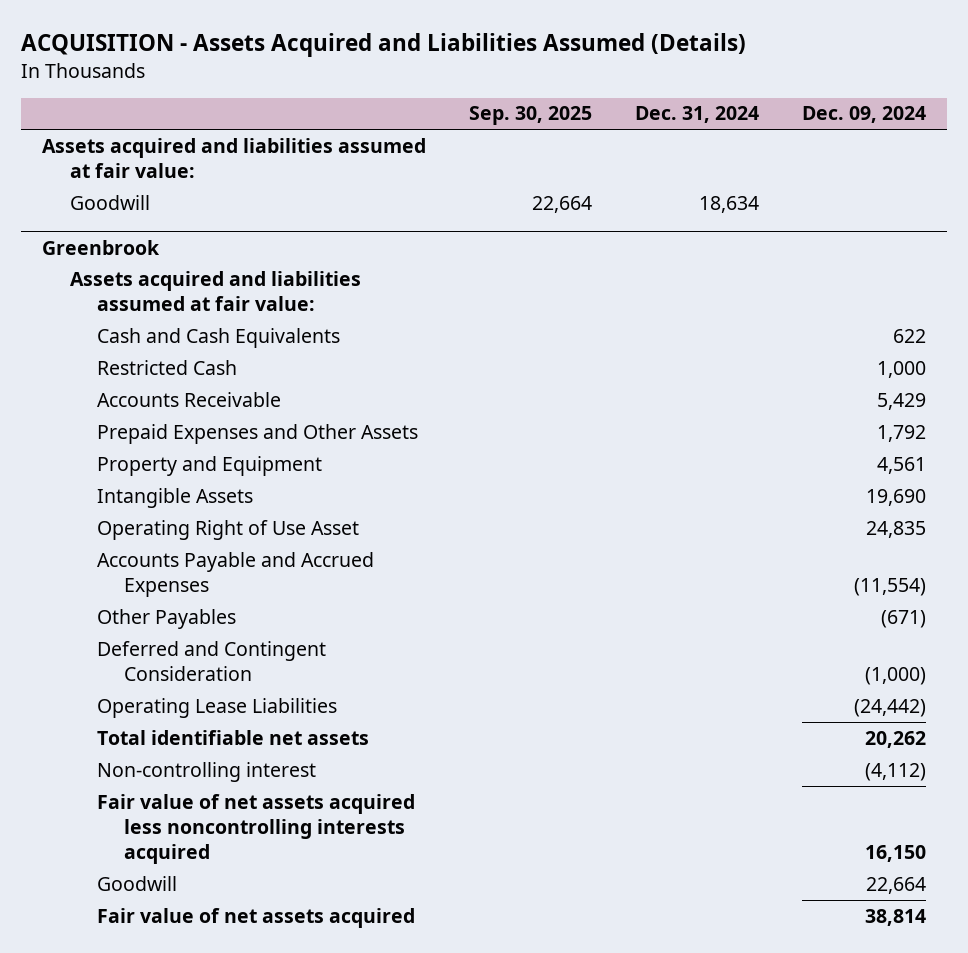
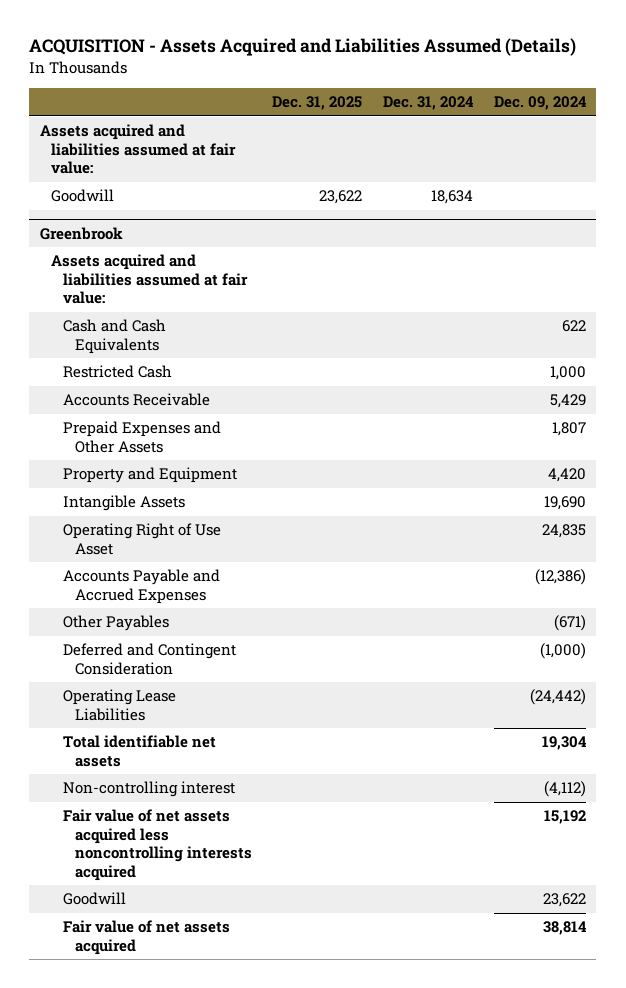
[469,106,593,126] Sep. 30, 2025 -> none
none -> [272,96,363,111] Dec. 31, 2025
[876,424,926,442] 1,792 -> [552,422,587,437] 1,807
[876,456,926,474] 4,561 -> [548,468,587,483] 4,420
[853,578,926,597] (11,554) -> [535,569,587,586] (12,386)
[864,730,926,748] 20,262 -> [542,736,588,751] 19,304
[864,845,926,863] 16,150 -> [544,810,587,825] 15,192
[865,876,926,894] 22,664 -> [543,893,587,908] 23,622

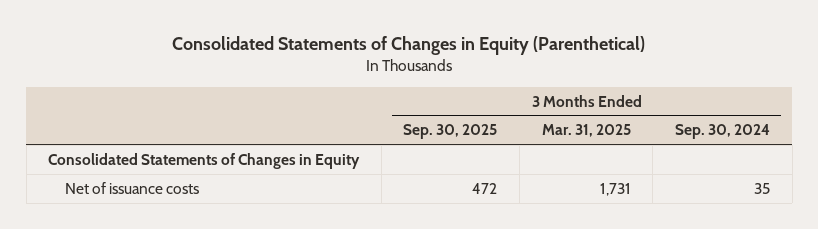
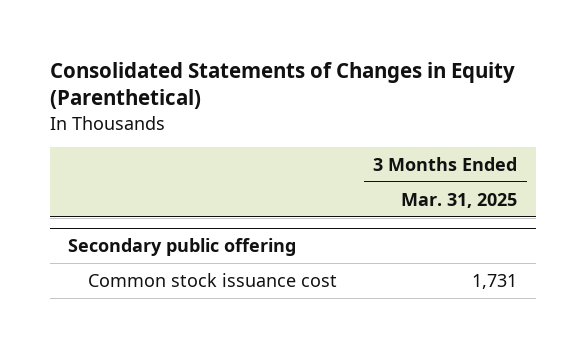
[403,124,498,140] Sep. 30, 2025 -> none
[674,124,770,140] Sep. 30, 2024 -> none
[48,152,361,169] Consolidated Statements of Changes in Equity -> none
none -> [68,238,297,257] Secondary public offering
[64,181,199,194] Net of issuance costs -> [88,272,338,287] Common stock issuance cost

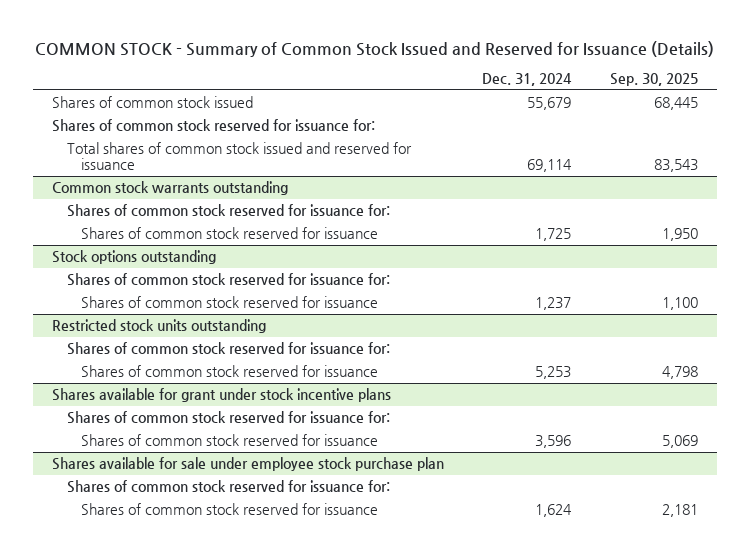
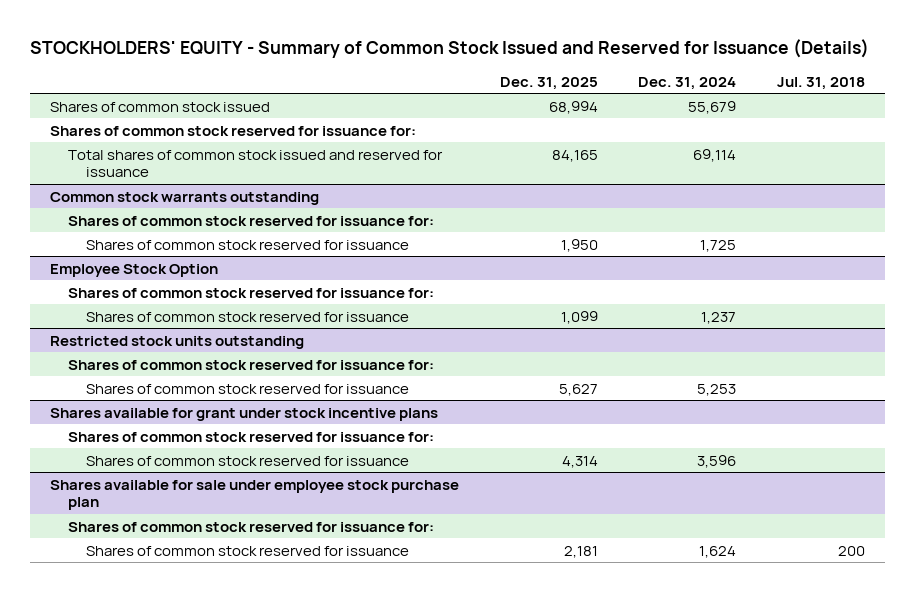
[34,40,714,57] COMMON STOCK - Summary of Common Stock Issued and Reserved for Issuance (Details) -> [30,38,870,58] STOCKHOLDERS' EQUITY - Summary of Common Stock Issued and Reserved for Issuance (Details)
[609,72,698,86] Sep. 30, 2025 -> none
none -> [499,76,598,90] Dec. 31, 2025
none -> [776,76,865,90] Jul. 31, 2018
[51,250,216,265] Stock options outstanding -> [50,263,219,277] Employee Stock Option

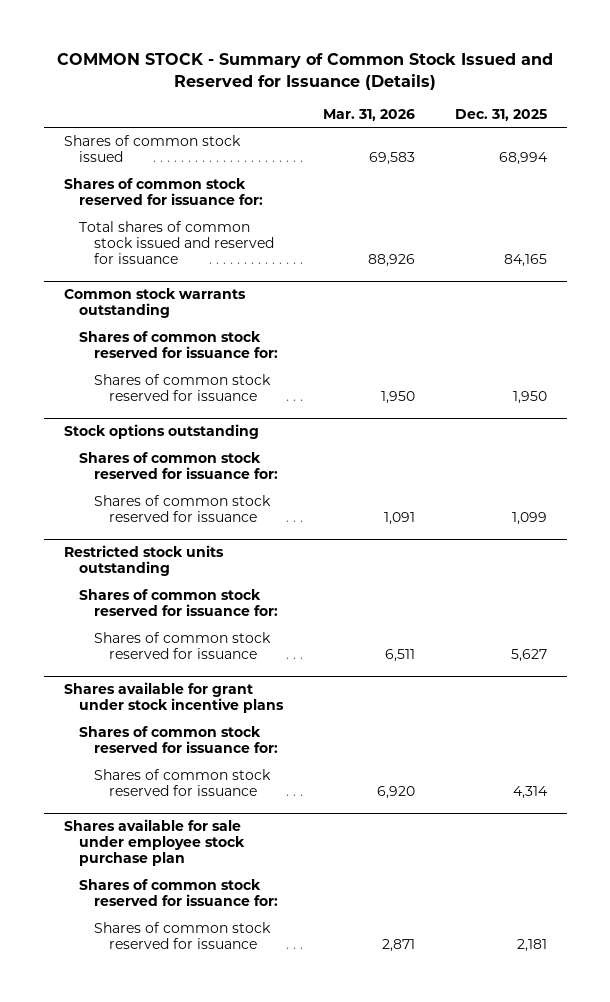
[30,38,870,58] STOCKHOLDERS' EQUITY - Summary of Common Stock Issued and Reserved for Issuance (Details) -> [57,53,554,90] COMMON STOCK - Summary of Common Stock Issued and Reserved for Issuance (Details)
[638,76,737,90] Dec. 31, 2024 -> none
[776,76,865,90] Jul. 31, 2018 -> none
none -> [322,108,415,121] Mar. 31, 2026
[50,263,219,277] Employee Stock Option -> [63,424,259,440] Stock options outstanding

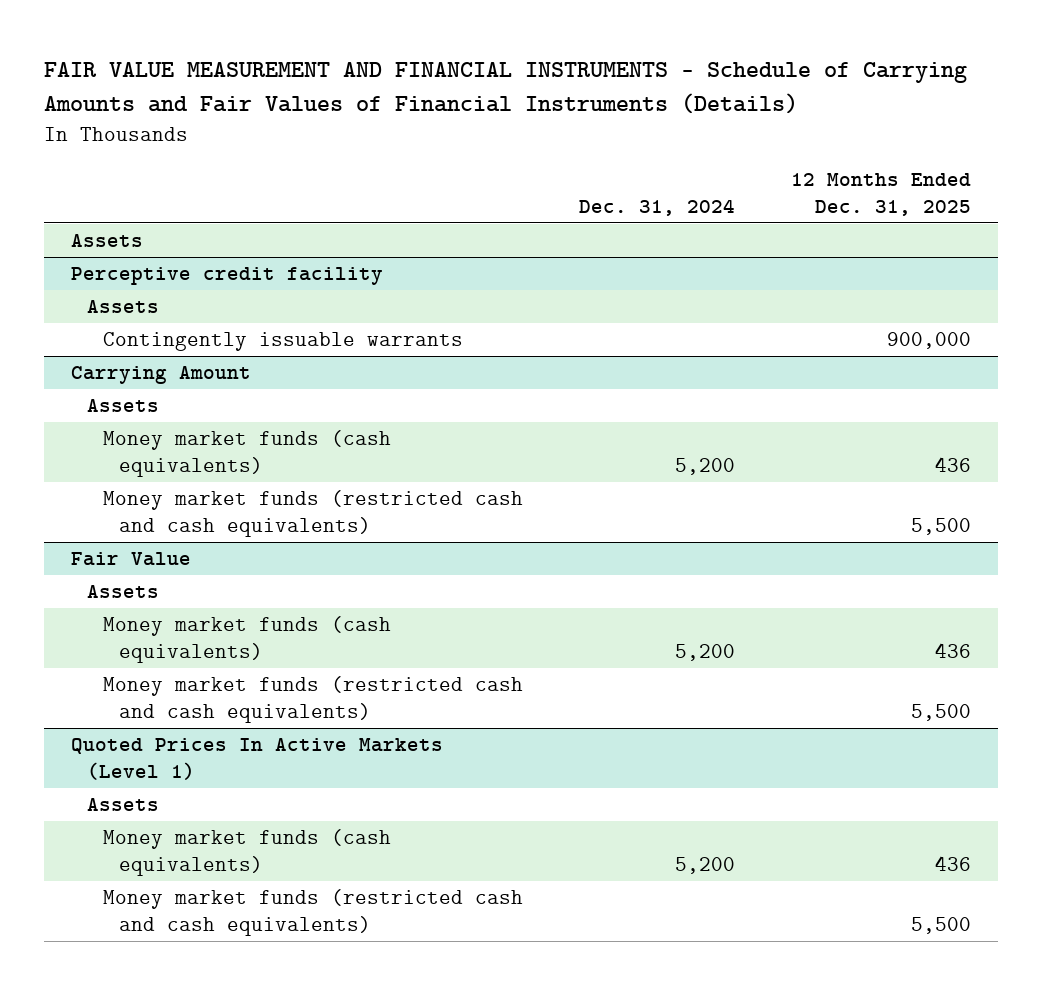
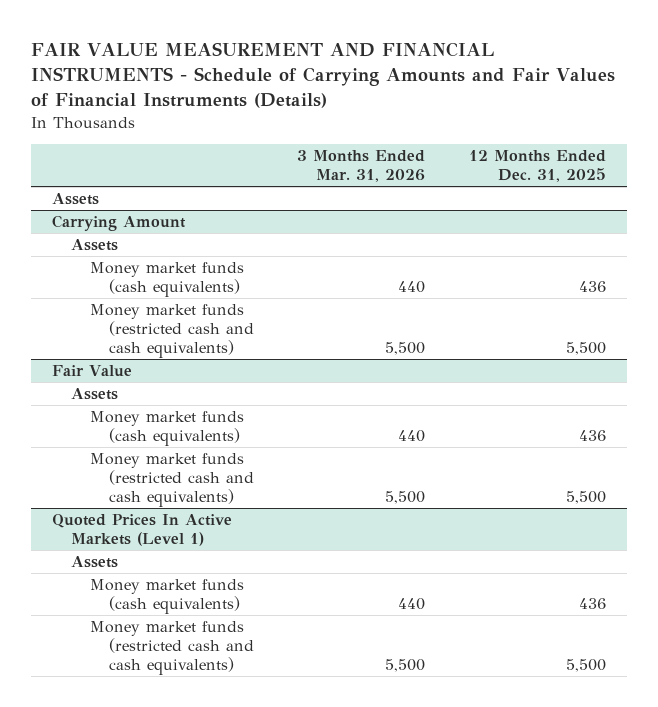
[578,198,735,216] Dec. 31, 2024 -> none
none -> [297,150,426,183] 3 Months Ended Mar. 31, 2026
[71,267,384,286] Perceptive credit facility -> none
[87,300,160,314] Assets -> none
[103,332,464,352] Contingently issuable warrants -> none

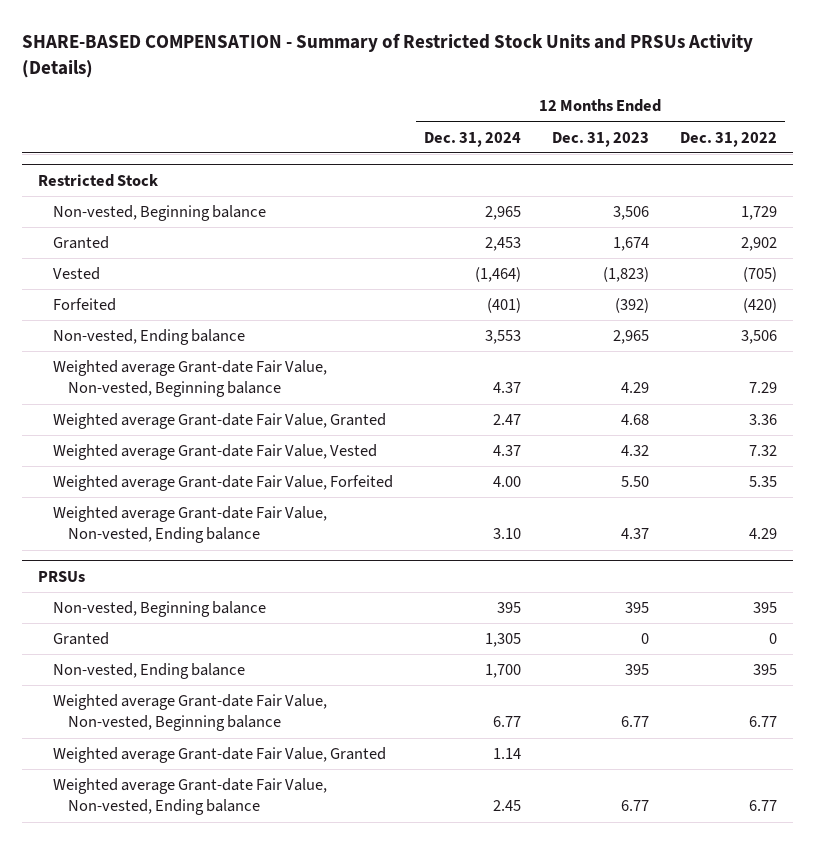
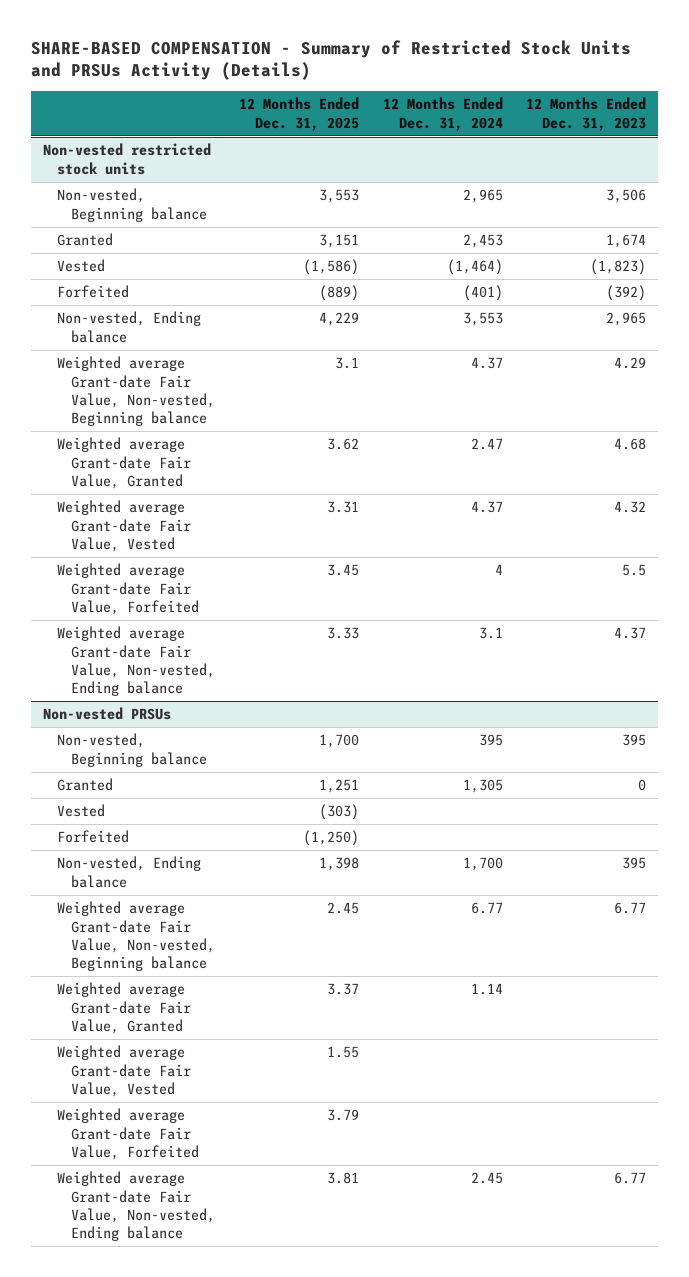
[680,131,778,147] Dec. 31, 2022 -> none
none -> [238,97,359,131] 12 Months Ended Dec. 31, 2025
[37,173,158,187] Restricted Stock -> none
none -> [42,143,211,175] Non-vested restricted stock units
[492,476,521,488] 4.00 -> [494,564,503,576] 4
[620,476,649,488] 5.50 -> [622,564,647,577] 5.5
[492,528,521,540] 3.10 -> [478,627,503,640] 3.1
[37,570,85,582] PRSUs -> [42,707,171,721] Non-vested PRSUs
none -> [56,804,105,818] Vested
none -> [56,830,129,844] Forfeited
none -> [56,1045,192,1097] Weighted average Grant-date Fair Value, Vested
none -> [56,1108,200,1160] Weighted average Grant-date Fair Value, Forfeited

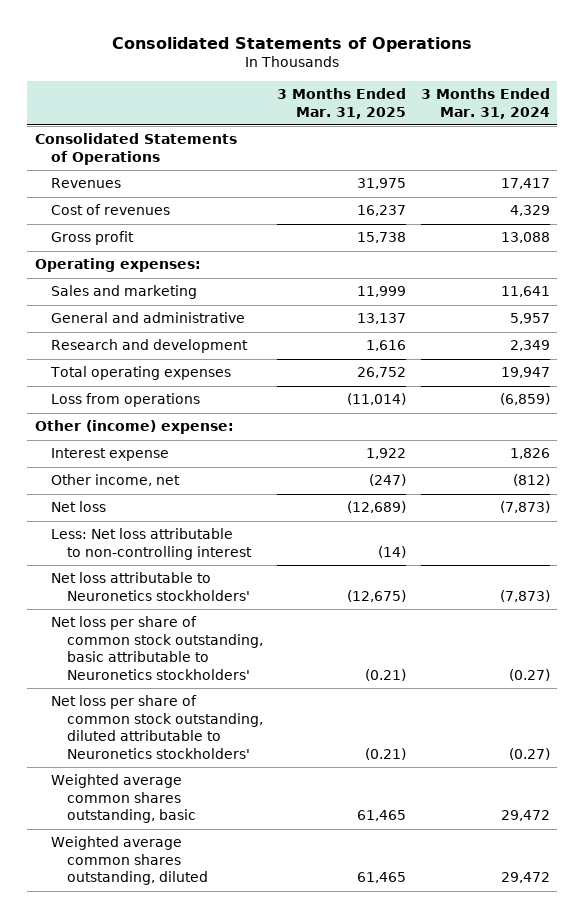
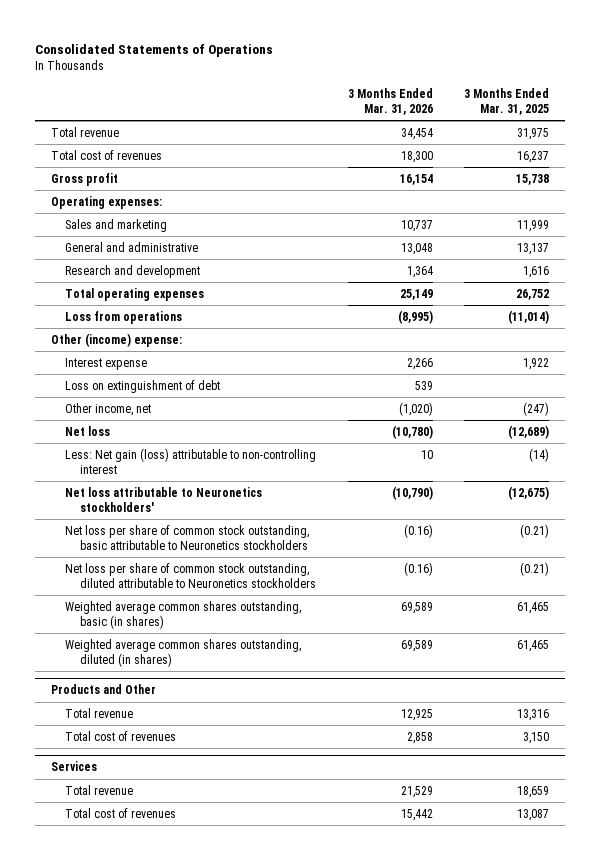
[420,87,550,119] 3 Months Ended Mar. 31, 2024 -> none
none -> [347,87,433,115] 3 Months Ended Mar. 31, 2026
[34,133,237,165] Consolidated Statements of Operations -> none
[50,178,121,189] Revenues -> [51,126,120,137] Total revenue
[50,204,170,216] Cost of revenues -> [51,149,163,160] Total cost of revenues
none -> [65,379,221,393] Loss on extinguishment of debt
[50,528,253,560] Less: Net loss attributable to non-controlling interest -> [65,447,317,474] Less: Net gain (loss) attributable to non-controlling interest
[50,616,264,680] Net loss per share of common stock outstanding, basic attributable to Neuronetics stockholders' -> [65,524,310,550] Net loss per share of common stock outstanding, basic attributable to Neuronetics stockholders
[50,695,264,759] Net loss per share of common stock outstanding, diluted attributable to Neuronetics stockholders' -> [65,562,316,588] Net loss per share of common stock outstanding, diluted attributable to Neuronetics stockholders
[50,774,197,824] Weighted average common shares outstanding, basic -> [65,600,302,629] Weighted average common shares outstanding, basic (in shares)
[50,836,209,886] Weighted average common shares outstanding, diluted -> [65,638,302,667] Weighted average common shares outstanding, diluted (in shares)
none -> [51,684,157,695] Products and Other
none -> [65,707,134,718] Total revenue
none -> [65,730,177,741] Total cost of revenues
none -> [51,761,98,772] Services
none -> [65,784,134,795] Total revenue
none -> [65,807,177,818] Total cost of revenues

